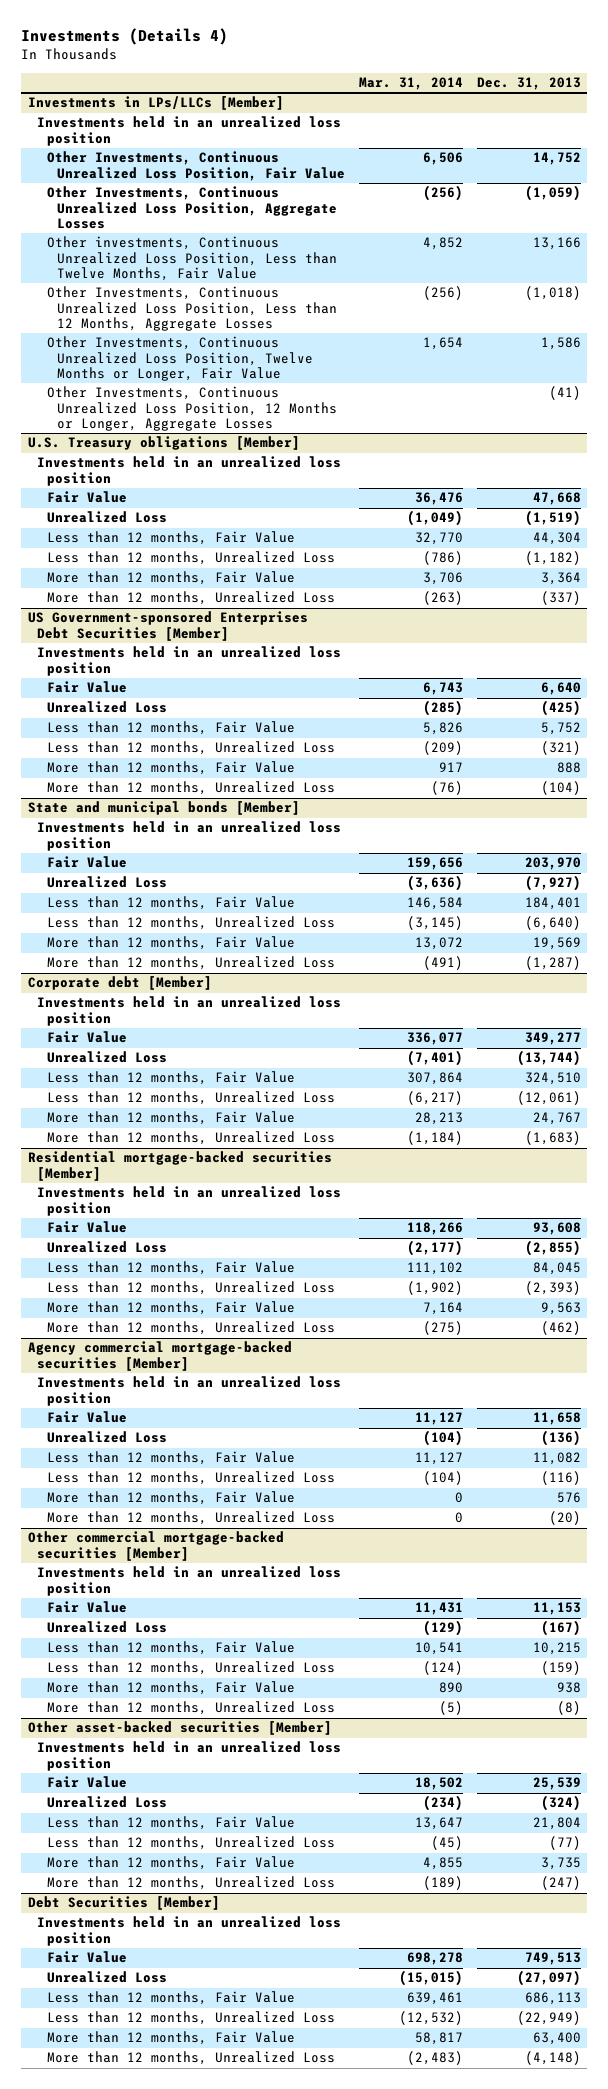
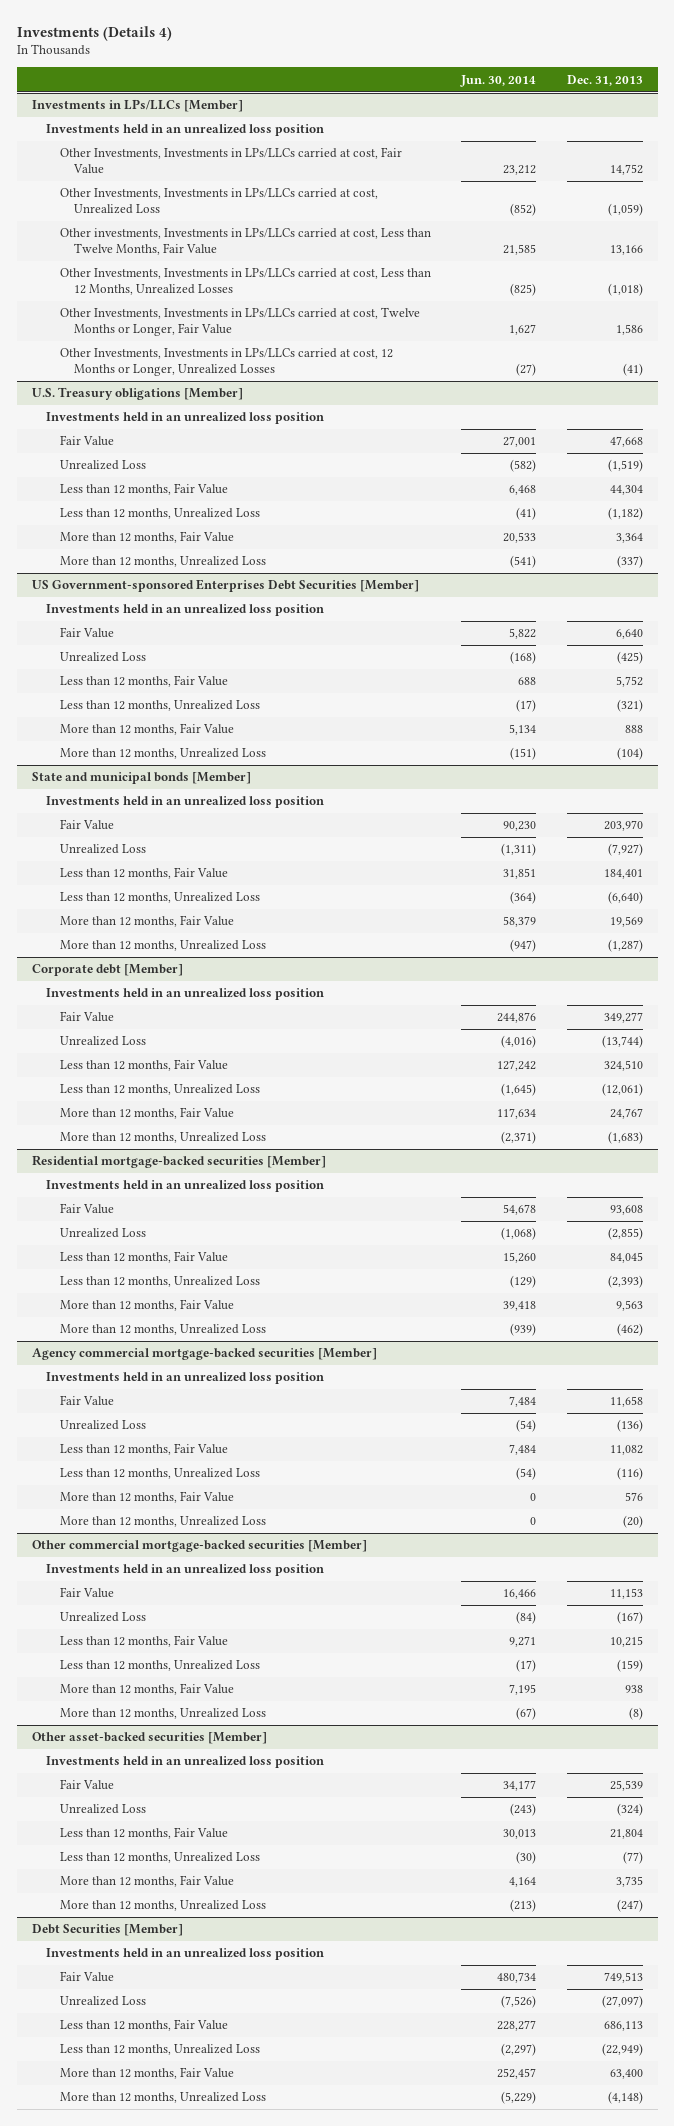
[358,77,463,91] Mar. 31, 2014 -> none
none -> [460,74,537,87] Jun. 30, 2014
[47,151,346,181] Other Investments, Continuous Unrealized Loss Position, Fair Value -> [59,147,402,174] Other Investments, Investments in LPs/LLCs carried at cost, Fair Value
[47,186,338,230] Other Investments, Continuous Unrealized Loss Position, Aggregate Losses -> [59,188,378,214] Other Investments, Investments in LPs/LLCs carried at cost, Unrealized Loss
[47,236,338,282] Other investments, Continuous Unrealized Loss Position, Less than Twelve Months, Fair Value -> [59,228,431,255] Other investments, Investments in LPs/LLCs carried at cost, Less than Twelve Months, Fair Value
[47,286,338,332] Other Investments, Continuous Unrealized Loss Position, Less than 12 Months, Aggregate Losses -> [59,268,431,295] Other Investments, Investments in LPs/LLCs carried at cost, Less than 12 Months, Unrealized Losses
[47,336,314,382] Other Investments, Continuous Unrealized Loss Position, Twelve Months or Longer, Fair Value -> [59,307,420,336] Other Investments, Investments in LPs/LLCs carried at cost, Twelve Months or Longer, Fair Value
[47,386,338,432] Other Investments, Continuous Unrealized Loss Position, 12 Months or Longer, Aggregate Losses -> [59,348,393,376] Other Investments, Investments in LPs/LLCs carried at cost, 12 Months or Longer, Unrealized Losses

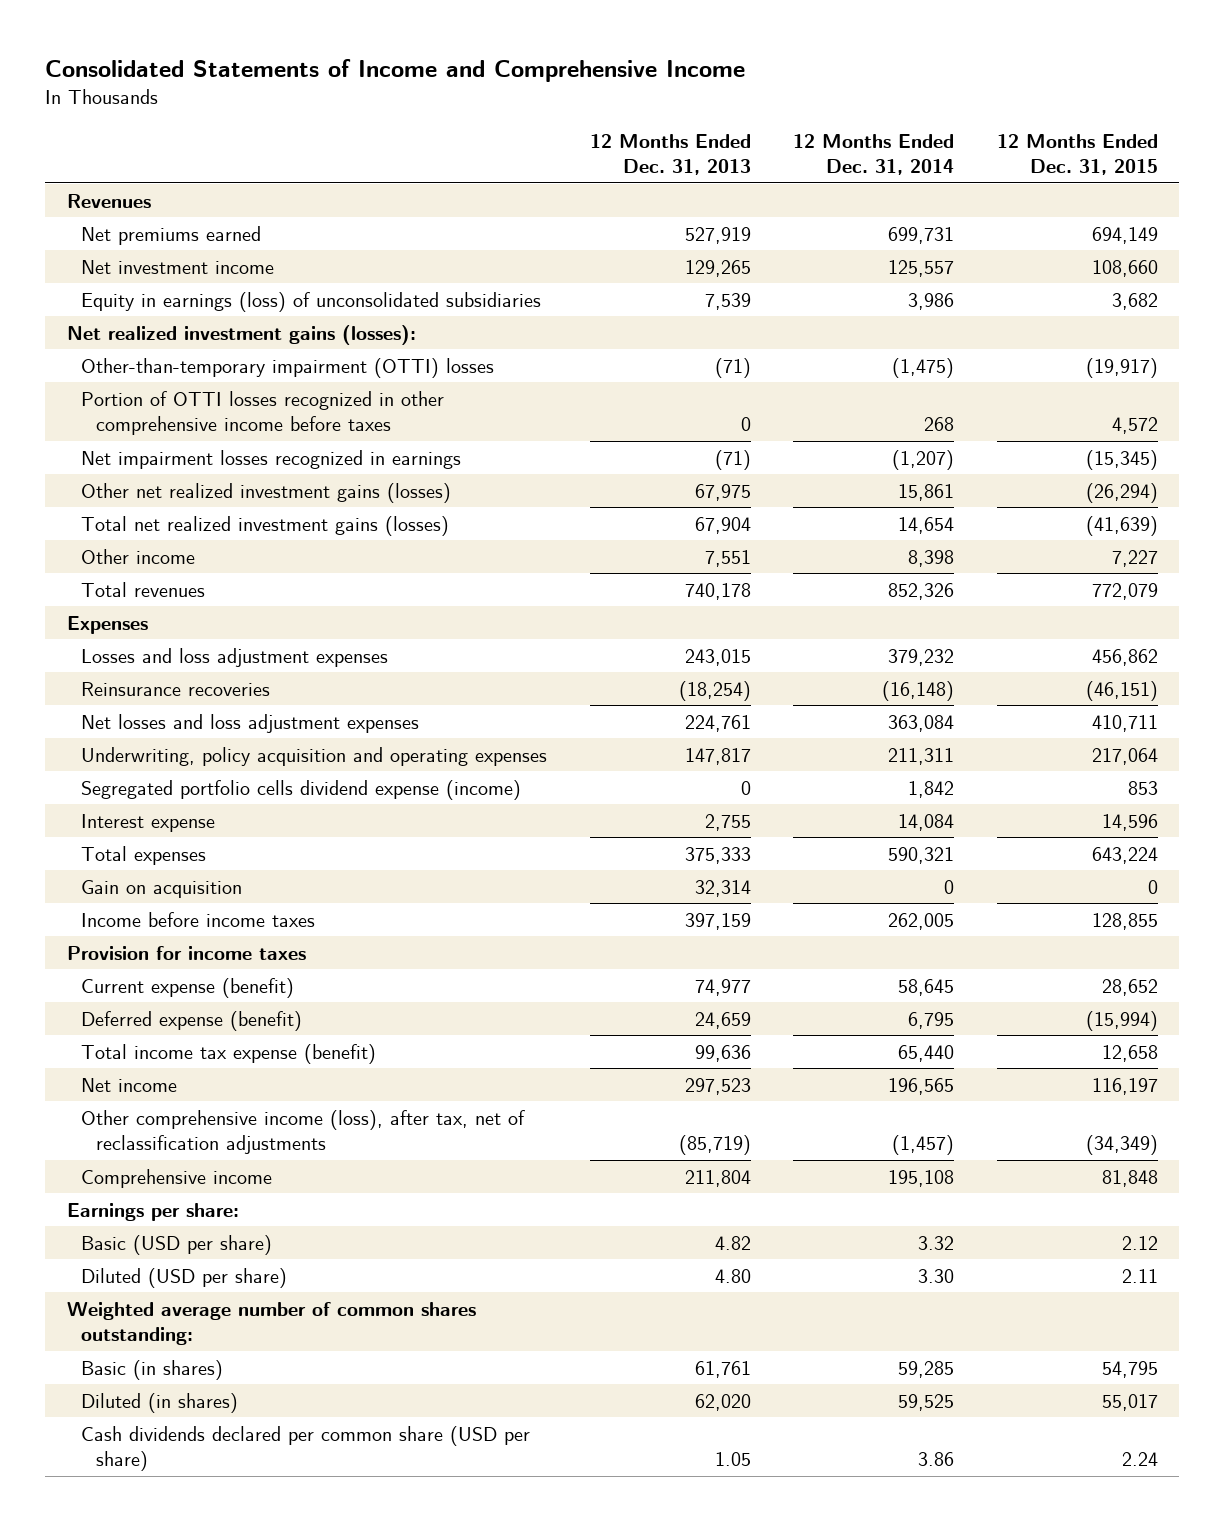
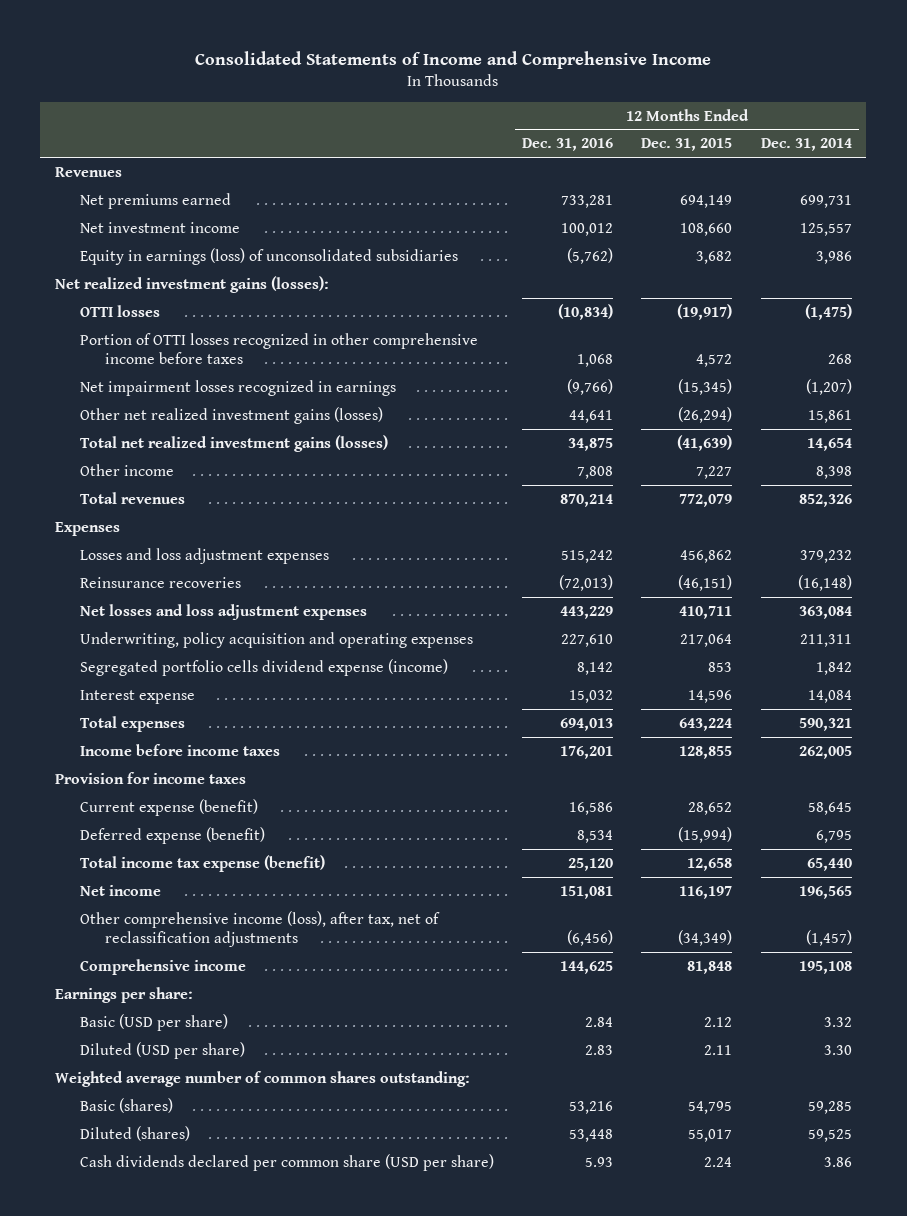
[589,134,751,176] 12 Months Ended Dec. 31, 2013 -> none
none -> [522,138,614,152] Dec. 31, 2016
[81,357,495,378] Other-than-temporary impairment (OTTI) losses -> [79,304,160,317] OTTI losses
[81,879,243,898] Gain on acquisition -> none
[81,1359,224,1380] Basic (in shares) -> [79,1097,173,1113] Basic (shares)
[81,1392,239,1413] Diluted (in shares) -> [79,1125,190,1141] Diluted (shares)

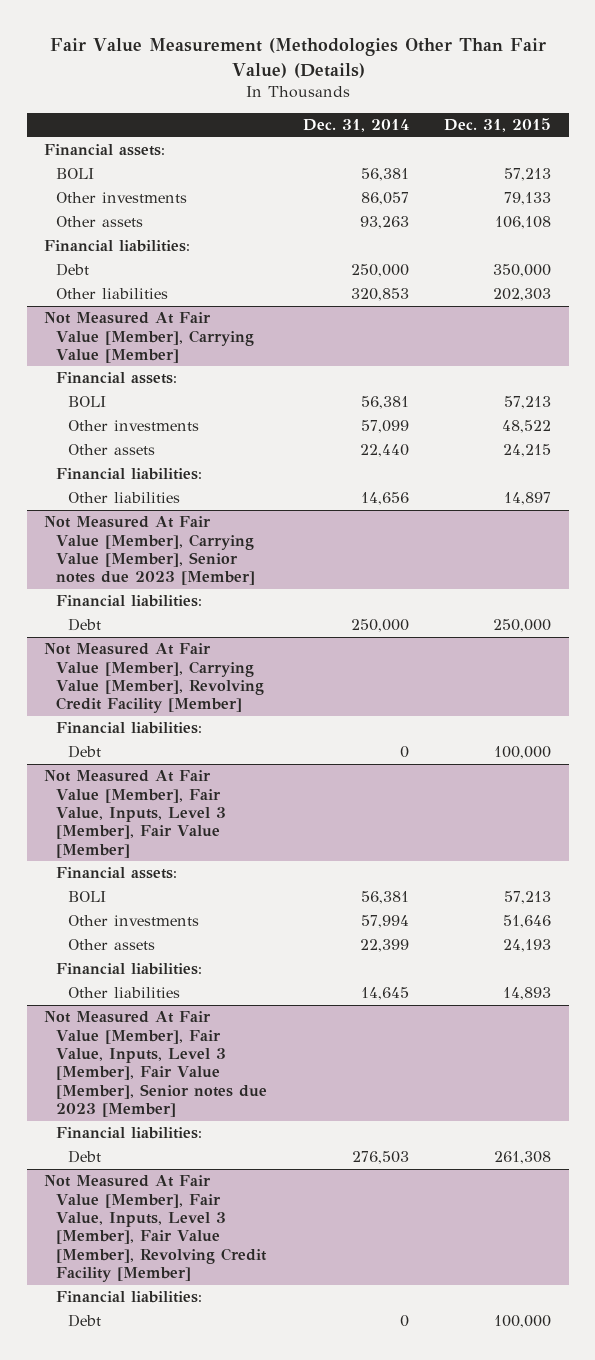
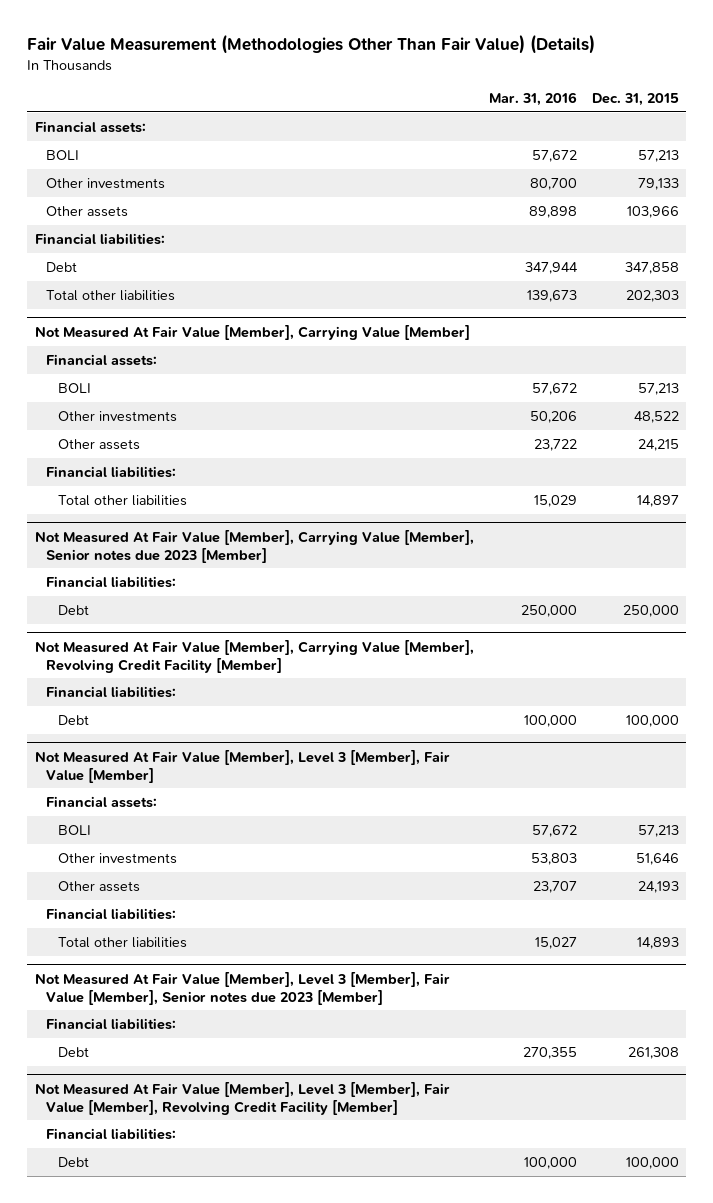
[302,119,409,133] Dec. 31, 2014 -> none
none -> [488,92,577,107] Mar. 31, 2016
[494,216,551,230] 106,108 -> [626,205,679,218] 103,966
[492,264,551,278] 350,000 -> [624,261,679,274] 347,858
[56,288,169,300] Other liabilities -> [46,289,176,301] Total other liabilities
[68,492,181,504] Other liabilities -> [57,494,187,506] Total other liabilities
[44,770,227,858] Not Measured At Fair Value [Member], Fair Value, Inputs, Level 3 [Member], Fair Value [Member] -> [34,749,450,783] Not Measured At Fair Value [Member], Level 3 [Member], Fair Value [Member]
[68,987,181,999] Other liabilities -> [57,936,187,948] Total other liabilities
[44,1011,268,1118] Not Measured At Fair Value [Member], Fair Value, Inputs, Level 3 [Member], Fair Value [Member], Senior notes due 2023 [Member] -> [34,971,450,1005] Not Measured At Fair Value [Member], Level 3 [Member], Fair Value [Member], Senior notes due 2023 [Member]
[44,1175,268,1283] Not Measured At Fair Value [Member], Fair Value, Inputs, Level 3 [Member], Fair Value [Member], Revolving Credit Facility [Member] -> [34,1081,450,1115] Not Measured At Fair Value [Member], Level 3 [Member], Fair Value [Member], Revolving Credit Facility [Member]

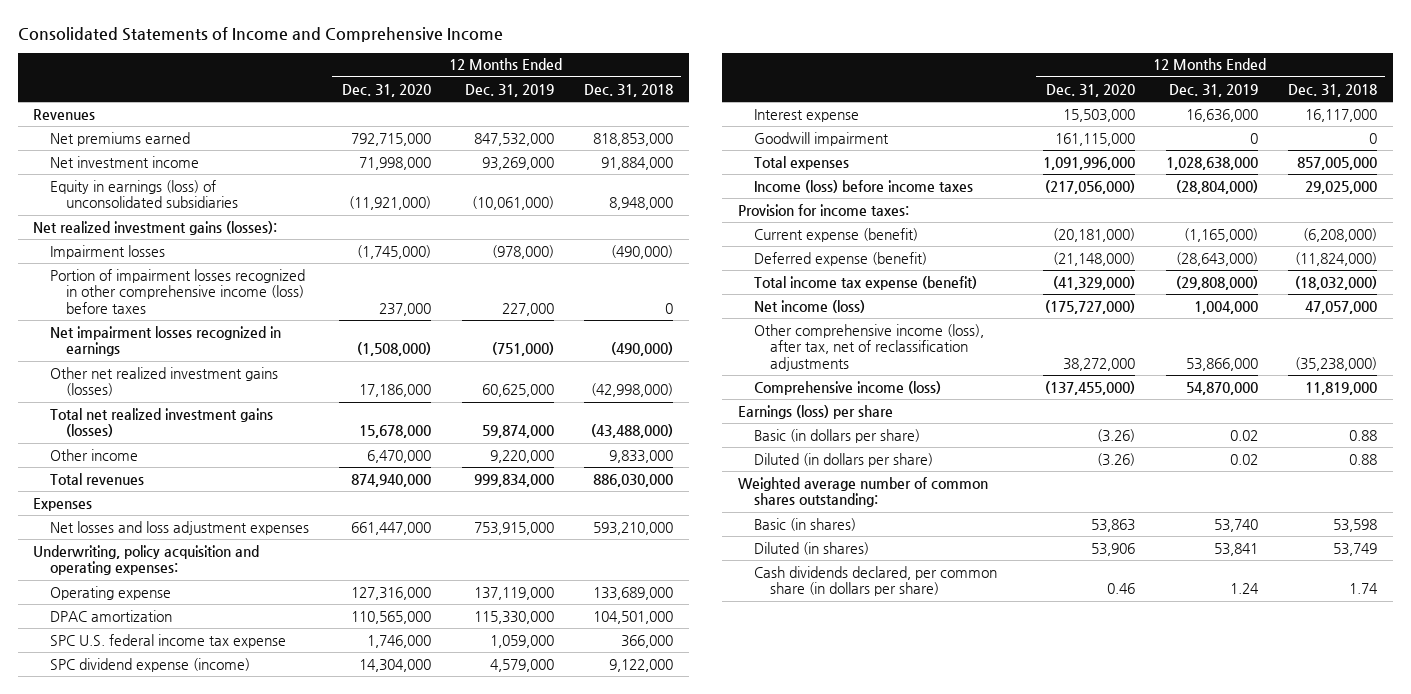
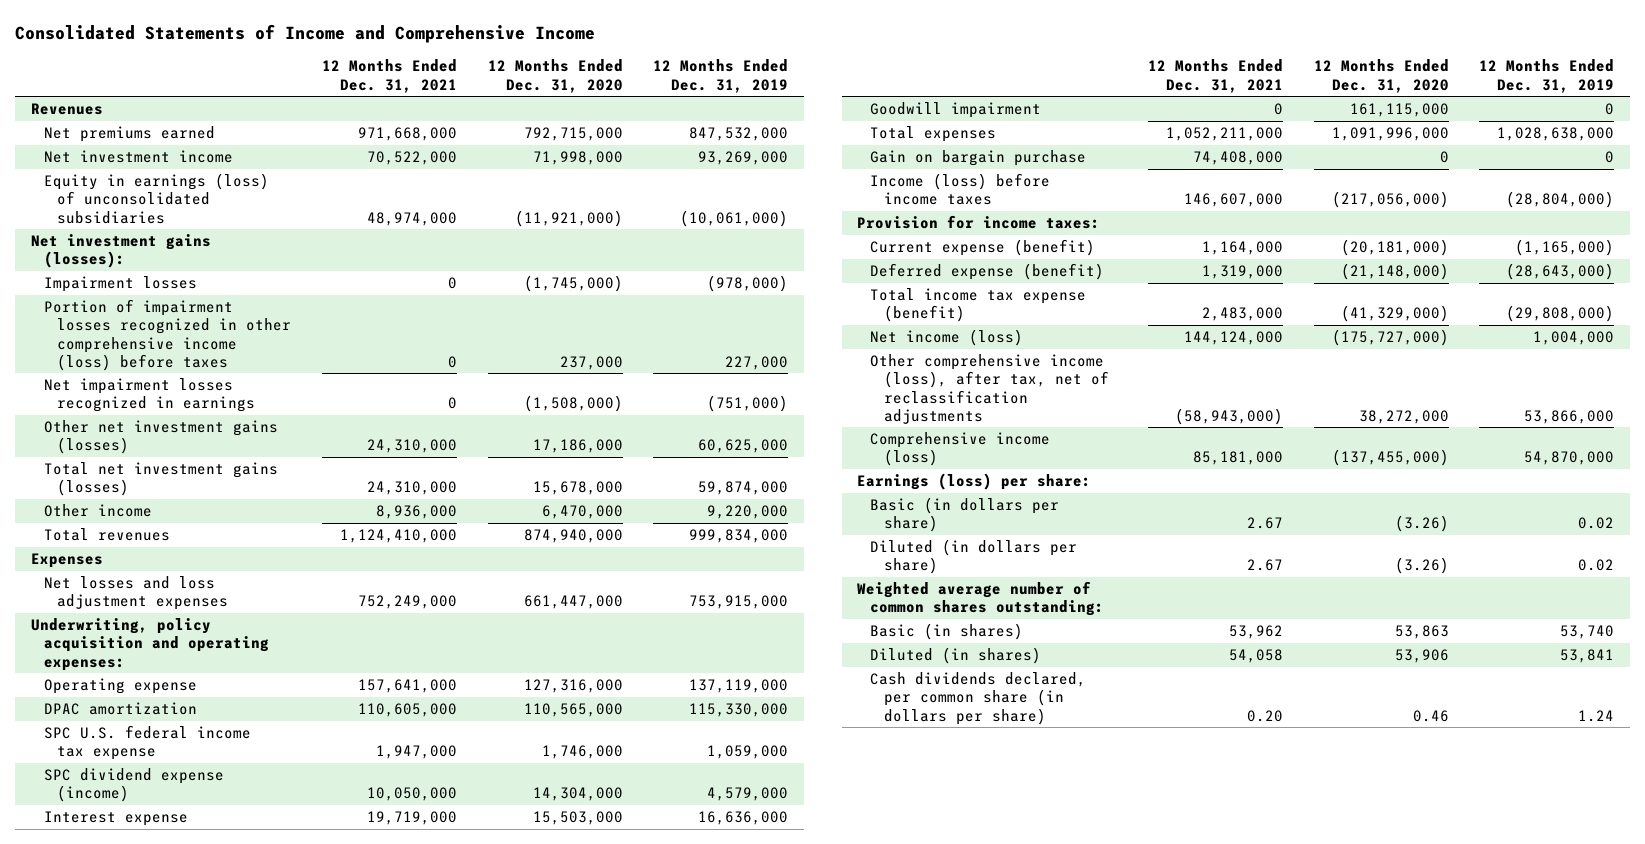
[584,83,674,97] Dec. 31, 2018 -> none
none -> [322,59,458,93] 12 Months Ended Dec. 31, 2021
[33,220,278,235] Net realized investment gains (losses): -> [30,234,211,269] Net investment gains (losses):
[49,366,278,397] Other net realized investment gains (losses) -> [44,420,279,455] Other net investment gains (losses)
[49,407,273,438] Total net realized investment gains (losses) -> [44,462,279,497] Total net investment gains (losses)
none -> [870,150,1087,167] Gain on bargain purchase
[737,404,893,419] Earnings (loss) per share -> [856,473,1091,491] Earnings (loss) per share:

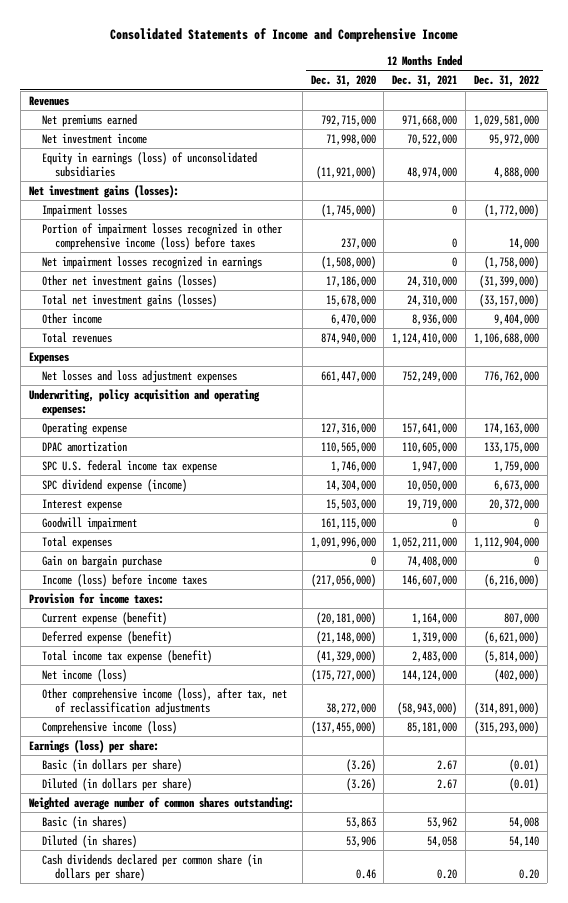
[653,59,789,93] 12 Months Ended Dec. 31, 2019 -> none
none -> [473,75,539,88] Dec. 31, 2022
[870,672,1087,725] Cash dividends declared, per common share (in dollars per share) -> [41,853,262,881] Cash dividends declared per common share (in dollars per share)

